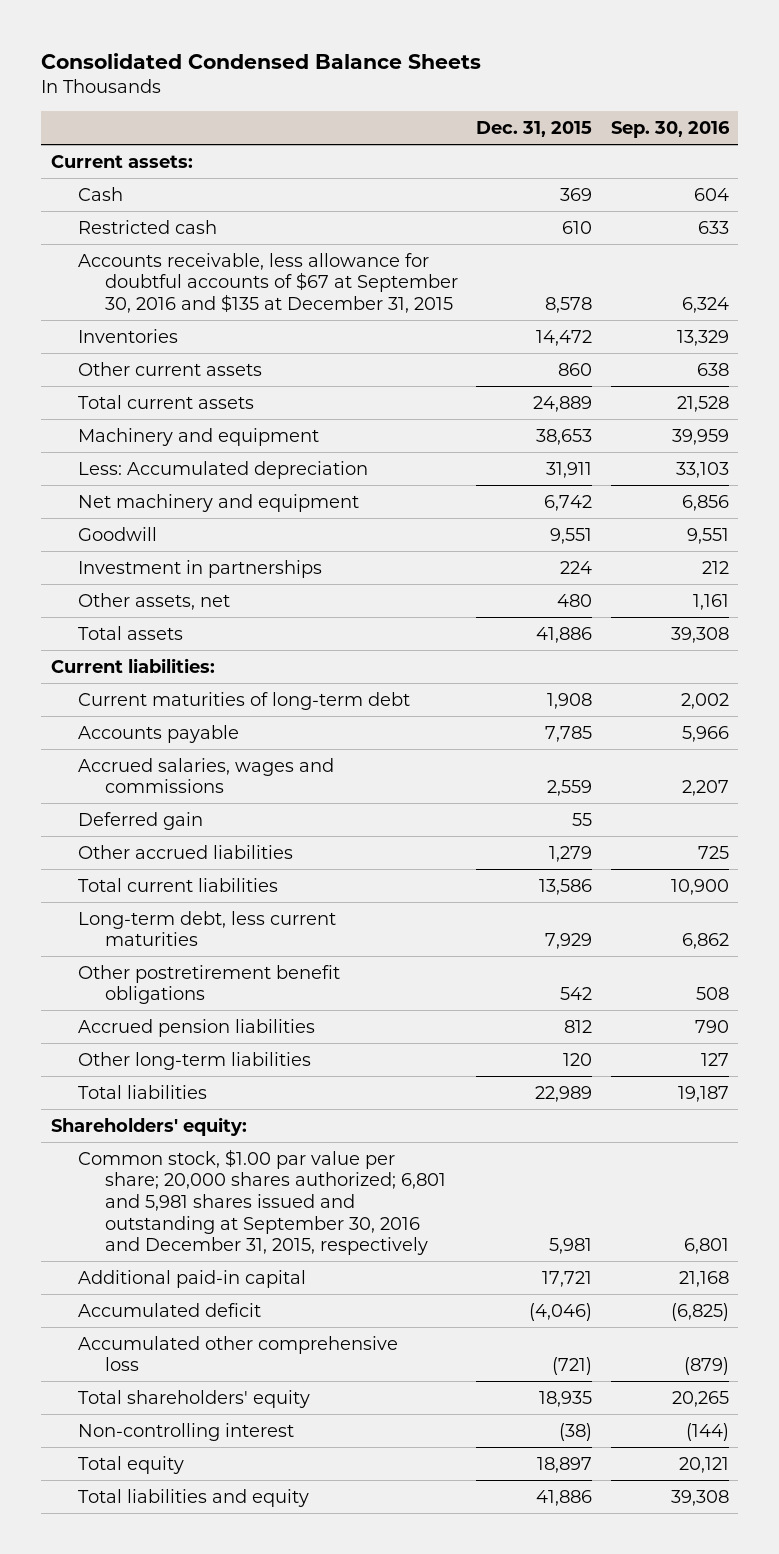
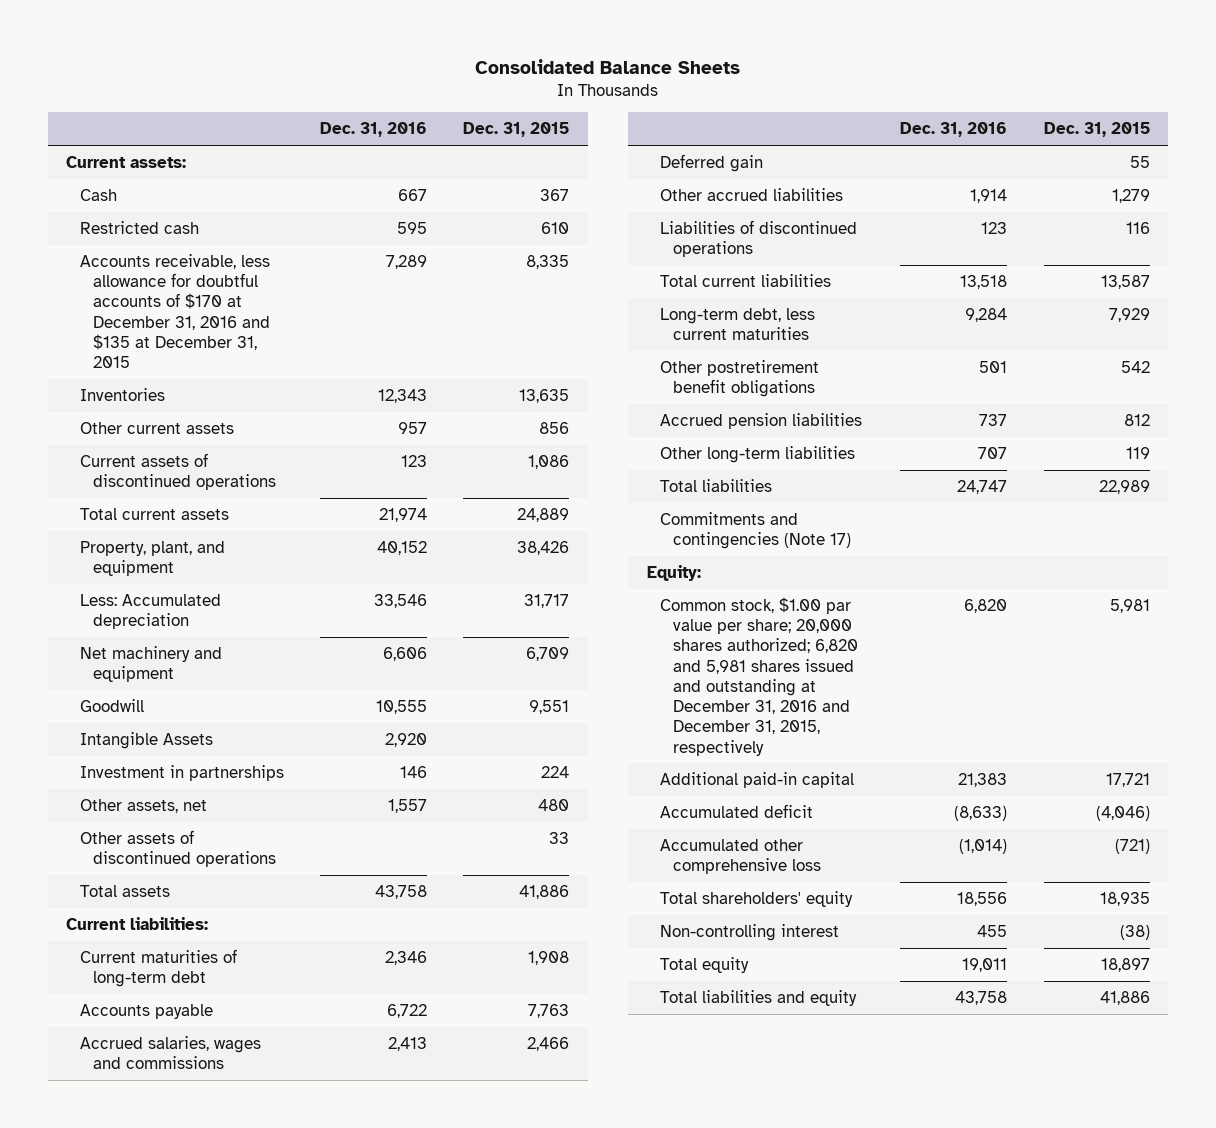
[41,53,482,70] Consolidated Condensed Balance Sheets -> [474,58,740,74] Consolidated Balance Sheets
[610,120,730,138] Sep. 30, 2016 -> none
none -> [320,122,428,138] Dec. 31, 2016
[560,187,593,201] 369 -> [540,188,570,201] 367
[77,252,458,314] Accounts receivable, less allowance for doubtful accounts of $67 at September 30, 2016 and $135 at December 31, 2015 -> [79,253,271,369] Accounts receivable, less allowance for doubtful accounts of $170 at December 31, 2016 and $135 at December 31, 2015
[545,297,593,314] 8,578 -> [526,254,570,269] 8,335
[536,329,593,346] 14,472 -> [519,388,570,403] 13,635
[558,362,593,376] 860 -> [539,421,570,434] 856
none -> [79,452,277,491] Current assets of discontinued operations
[77,427,319,446] Machinery and equipment -> none
none -> [79,540,225,577] Property, plant, and equipment
[546,461,593,478] 31,911 -> [524,593,570,608] 31,717
[544,494,593,511] 6,742 -> [526,646,570,661] 6,709
none -> [79,731,213,749] Intangible Assets
none -> [79,829,277,868] Other assets of discontinued operations
[545,725,593,742] 7,785 -> [528,1003,570,1018] 7,763
[547,780,593,797] 2,559 -> [527,1036,570,1051] 2,466
none -> [660,219,858,258] Liabilities of discontinued operations
[539,878,593,895] 13,586 -> [1100,274,1150,289] 13,587
[563,1052,593,1066] 120 -> [1125,446,1150,459] 119
none -> [660,511,852,550] Commitments and contingencies (Note 17)
[50,1116,247,1136] Shareholders' equity: -> [646,564,701,581] Equity:
[77,1148,446,1256] Common stock, $1.00 par value per share; 20,000 shares authorized; 6,801 and 5,981 shares issued and outstanding at September 30, 2016 and December 31, 2015, respectively -> [660,596,859,756] Common stock, $1.00 par value per share; 20,000 shares authorized; 6,820 and 5,981 shares issued and outstanding at December 31, 2016 and December 31, 2015, respectively

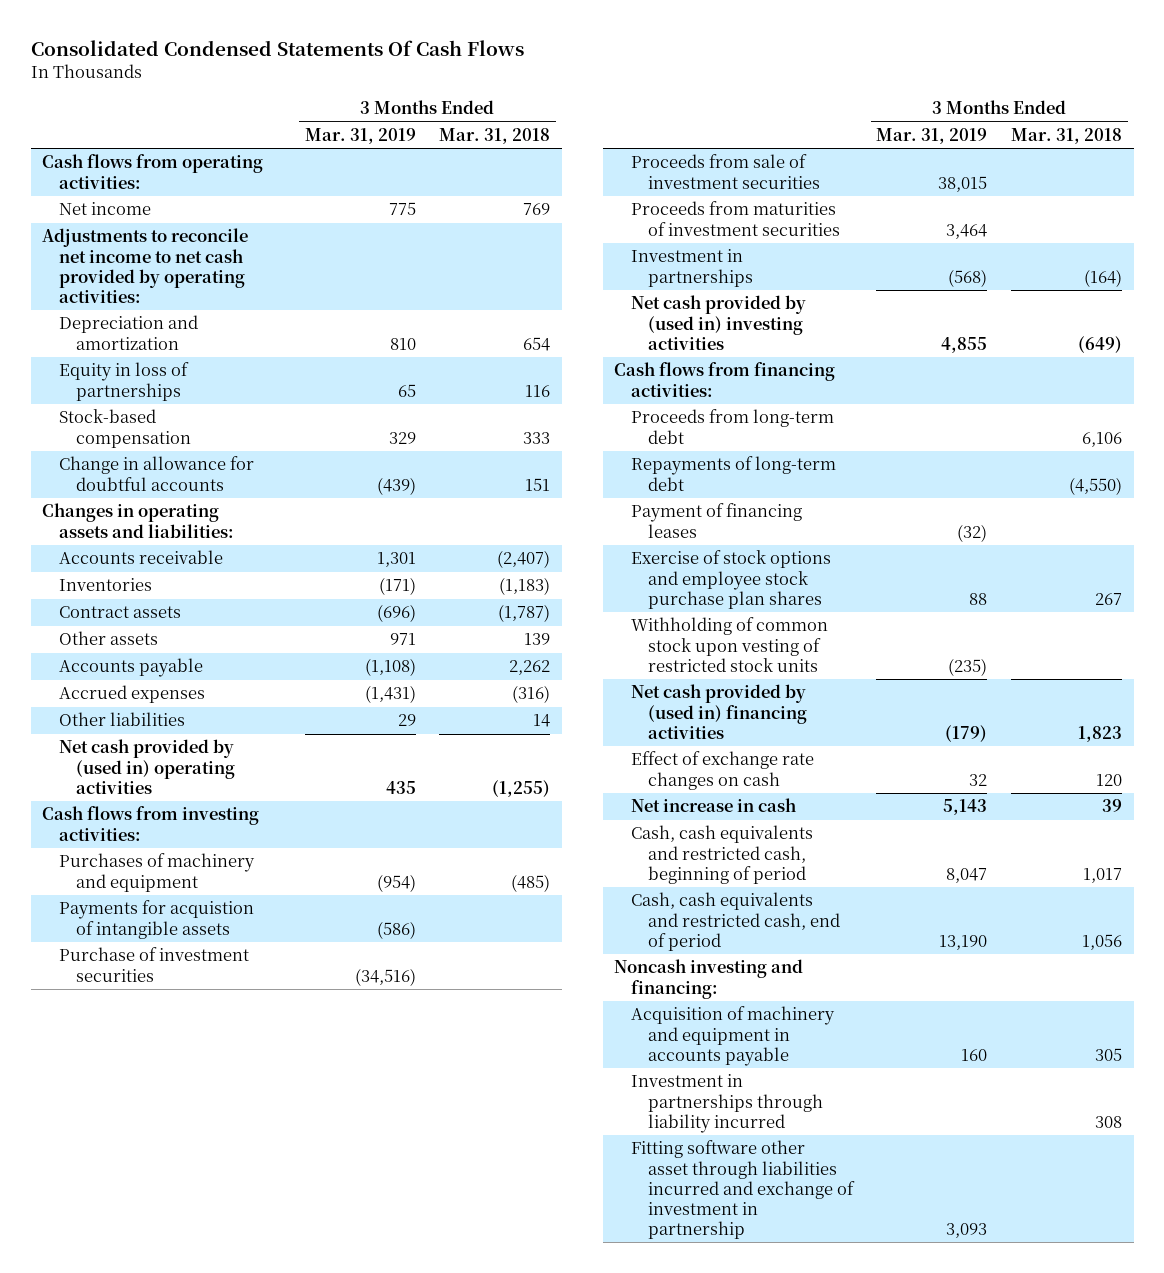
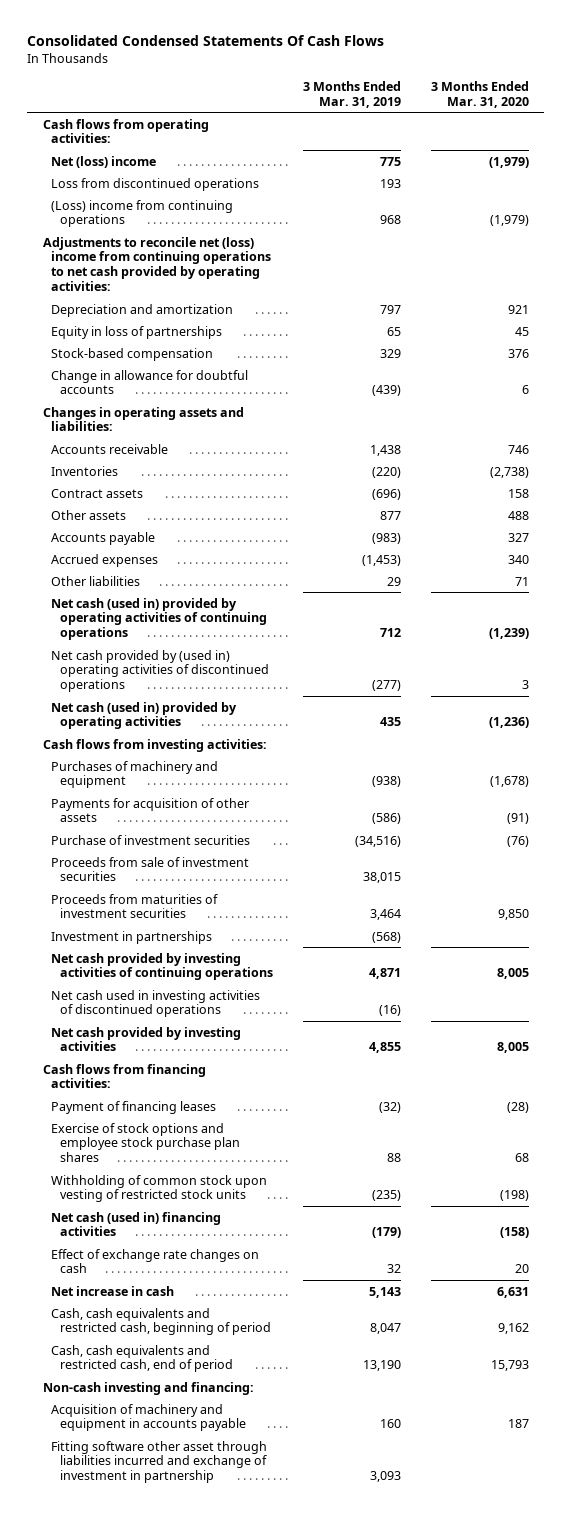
[439,127,551,144] Mar. 31, 2018 -> none
none -> [431,80,530,108] 3 Months Ended Mar. 31, 2020
[59,202,152,216] Net income -> [51,155,157,168] Net (loss) income
none -> [51,177,260,191] Loss from discontinued operations
none -> [51,199,234,228] (Loss) income from continuing operations
[42,228,249,303] Adjustments to reconcile net income to net cash provided by operating activities: -> [42,236,272,291] Adjustments to reconcile net (loss) income from continuing operations to net cash provided by operating activities:
[389,337,416,350] 810 -> [380,304,402,314] 797
[376,552,416,568] 1,301 -> [370,444,402,456] 1,438
[378,577,416,596] (171) -> [372,466,402,478] (220)
[389,633,416,646] 971 -> [380,510,402,520] 877
[364,658,416,677] (1,108) -> [372,532,402,544] (983)
[364,685,416,704] (1,431) -> [362,554,402,566] (1,453)
none -> [51,597,267,641] Net cash (used in) provided by operating activities of continuing operations
none -> [51,649,269,693] Net cash provided by (used in) operating activities of discontinued operations
[59,739,236,794] Net cash provided by (used in) operating activities -> [51,701,238,730] Net cash (used in) provided by operating activities
[376,873,416,892] (954) -> [372,776,402,788] (938)
[59,900,255,939] Payments for acquistion of intangible assets -> [51,797,250,823] Payments for acquisition of other assets
none -> [51,952,273,981] Net cash provided by investing activities of continuing operations
none -> [51,989,261,1018] Net cash used in investing activities of discontinued operations
[631,295,807,350] Net cash provided by (used in) investing activities -> [51,1026,242,1052] Net cash provided by investing activities
[631,409,835,444] Proceeds from long-term debt -> none
[631,456,837,491] Repayments of long-term debt -> none
[631,684,808,739] Net cash provided by (used in) financing activities -> [51,1211,222,1237] Net cash (used in) financing activities
[614,959,804,999] Noncash investing and financing: -> [42,1381,254,1395] Non-cash investing and financing:
[631,1074,824,1133] Investment in partnerships through liability incurred -> none

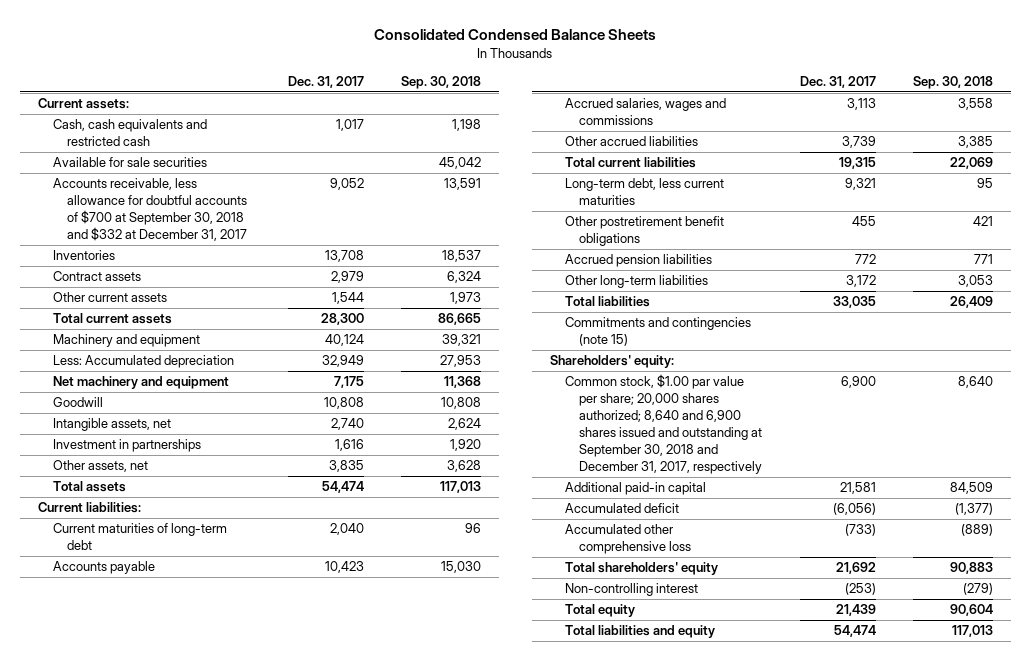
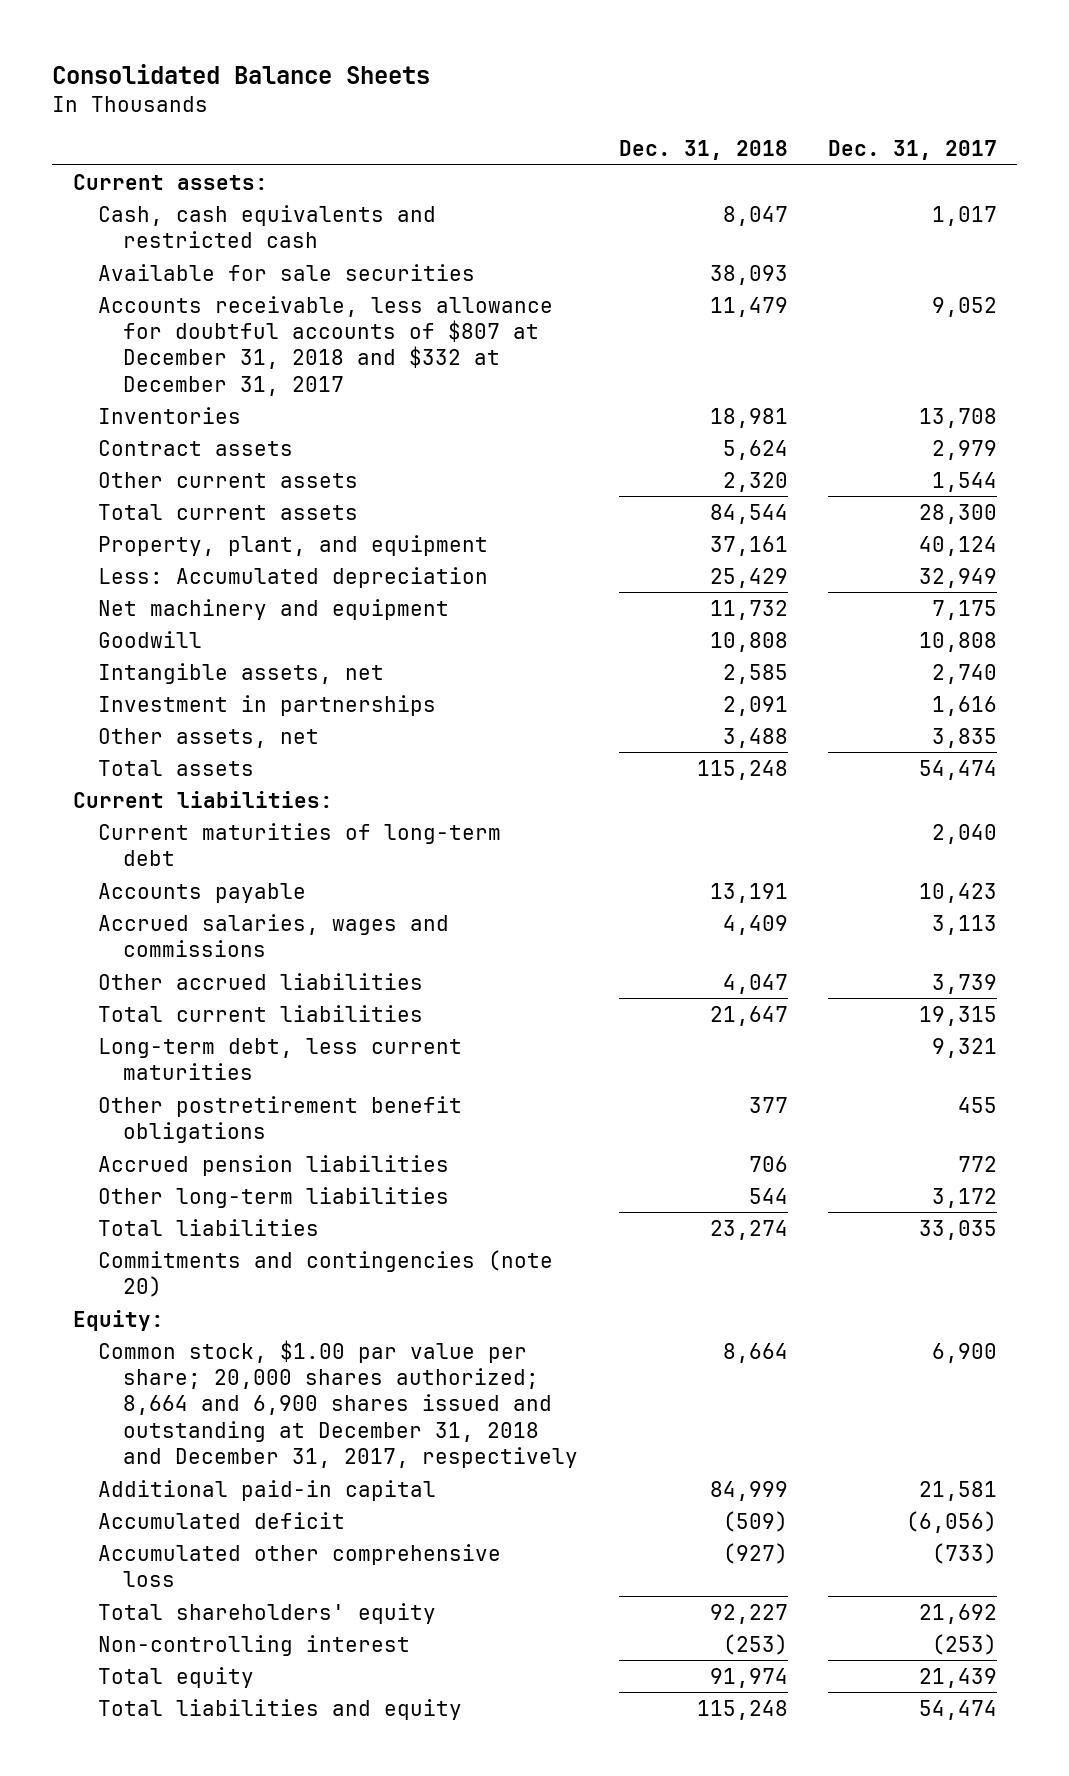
[374,28,657,40] Consolidated Condensed Balance Sheets -> [52,64,431,85] Consolidated Balance Sheets
[400,75,481,89] Sep. 30, 2018 -> none
none -> [618,140,788,161] Dec. 31, 2018
[52,178,248,242] Accounts receivable, less allowance for doubtful accounts of $700 at September 30, 2018 and $332 at December 31, 2017 -> [97,295,553,396] Accounts receivable, less allowance for doubtful accounts of $807 at December 31, 2018 and $332 at December 31, 2017
[52,334,200,348] Machinery and equipment -> [97,534,488,556] Property, plant, and equipment
[564,317,751,347] Commitments and contingencies (note 15) -> [97,1249,553,1298] Commitments and contingencies (note 20)
[550,355,675,369] Shareholders' equity: -> [72,1309,164,1331] Equity:
[564,374,763,474] Common stock, $1.00 par value per share; 20,000 shares authorized; 8,640 and 6,900 shares issued and outstanding at September 30, 2018 and December 31, 2017, respectively -> [97,1339,579,1469] Common stock, $1.00 par value per share; 20,000 shares authorized; 8,664 and 6,900 shares issued and outstanding at December 31, 2018 and December 31, 2017, respectively

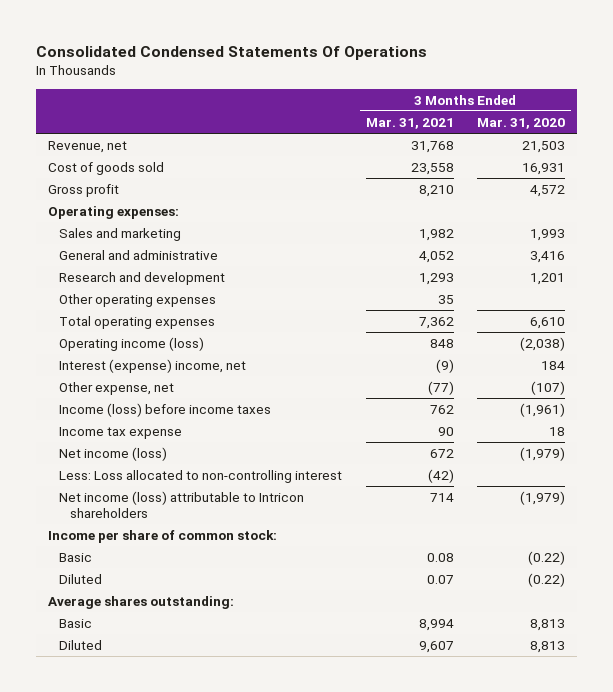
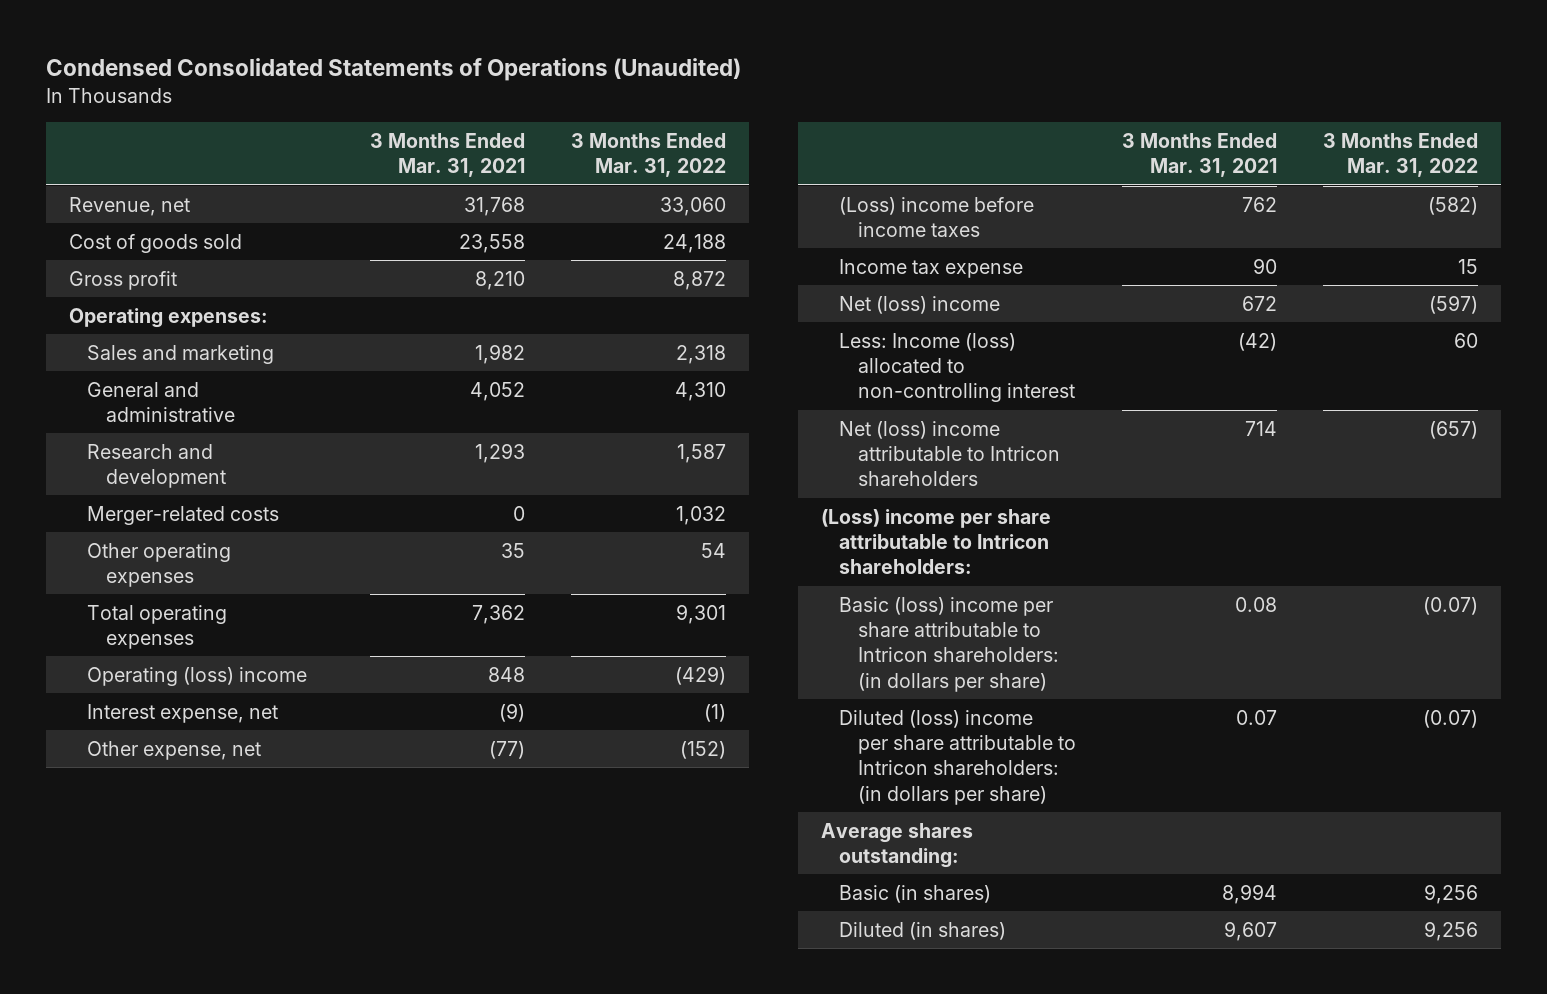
[35,45,427,60] Consolidated Condensed Statements Of Operations -> [45,58,741,82] Condensed Consolidated Statements of Operations (Unaudited)
[477,117,566,129] Mar. 31, 2020 -> none
none -> [570,132,726,178] 3 Months Ended Mar. 31, 2022
none -> [87,505,280,525] Merger-related costs
[58,336,204,351] Operating income (loss) -> [87,666,308,686] Operating (loss) income
[58,358,246,373] Interest (expense) income, net -> [87,703,279,723] Interest expense, net
[58,402,271,417] Income (loss) before income taxes -> [839,196,1035,237] (Loss) income before income taxes
[58,446,167,461] Net income (loss) -> [839,295,1001,314] Net (loss) income
[58,469,342,483] Less: Loss allocated to non-controlling interest -> [839,332,1075,403] Less: Income (loss) allocated to non-controlling interest
[58,490,304,518] Net income (loss) attributable to Intricon shareholders -> [839,420,1060,487] Net (loss) income attributable to Intricon shareholders
[47,529,277,543] Income per share of common stock: -> [820,508,1051,575] (Loss) income per share attributable to Intricon shareholders:
[58,552,92,562] Basic -> [839,596,1059,692] Basic (loss) income per share attributable to Intricon shareholders: (in dollars per share)
[58,573,102,584] Diluted -> [839,709,1076,805] Diluted (loss) income per share attributable to Intricon shareholders: (in dollars per share)
[58,618,92,628] Basic -> [839,884,992,903] Basic (in shares)
[58,639,102,650] Diluted -> [839,921,1007,940] Diluted (in shares)

